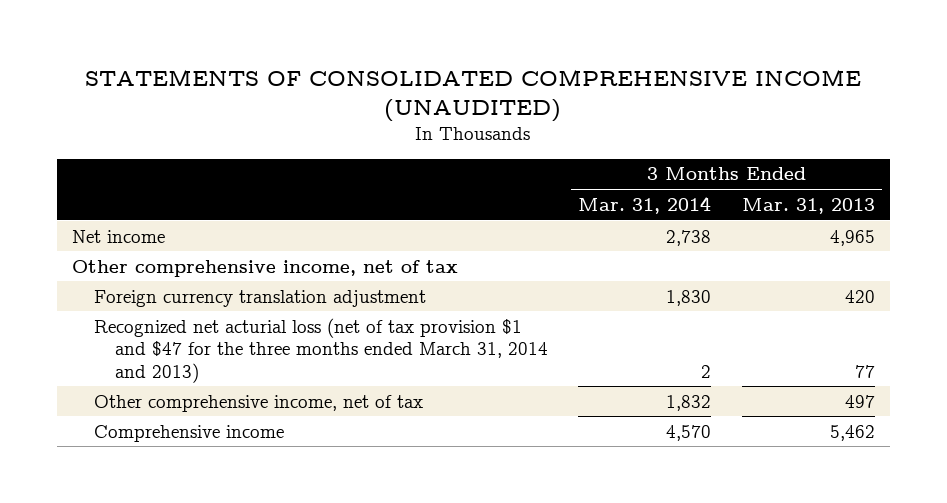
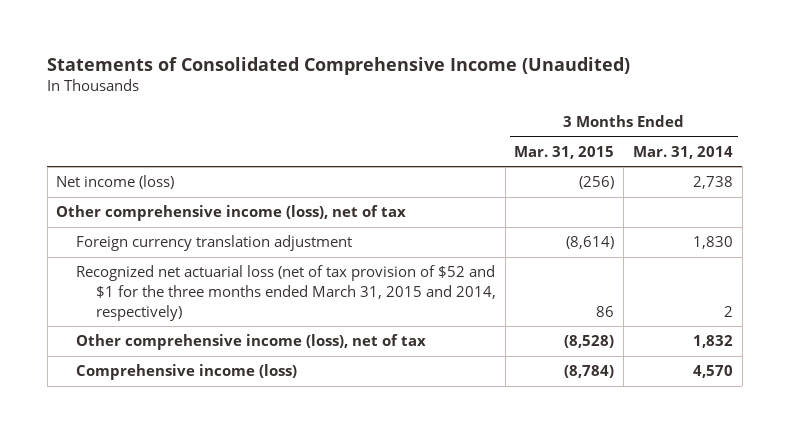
[85,68,862,122] STATEMENTS OF CONSOLIDATED COMPREHENSIVE INCOME (UNAUDITED) -> [47,56,631,75] Statements of Consolidated Comprehensive Income (Unaudited)
[741,197,875,214] Mar. 31, 2013 -> none
none -> [514,145,615,159] Mar. 31, 2015
[72,229,166,243] Net income -> [56,175,175,190] Net income (loss)
[72,259,459,277] Other comprehensive income, net of tax -> [56,205,407,222] Other comprehensive income (loss), net of tax
[93,317,549,383] Recognized net acturial loss (net of tax provision $1 and $47 for the three months ended March 31, 2014 and 2013) -> [76,265,496,321] Recognized net actuarial loss (net of tax provision of $52 and $1 for the three months ended March 31, 2015 and 2014, respectively)
[93,394,423,412] Other comprehensive income, net of tax -> [76,334,427,351] Other comprehensive income (loss), net of tax
[93,424,284,442] Comprehensive income -> [76,364,298,381] Comprehensive income (loss)

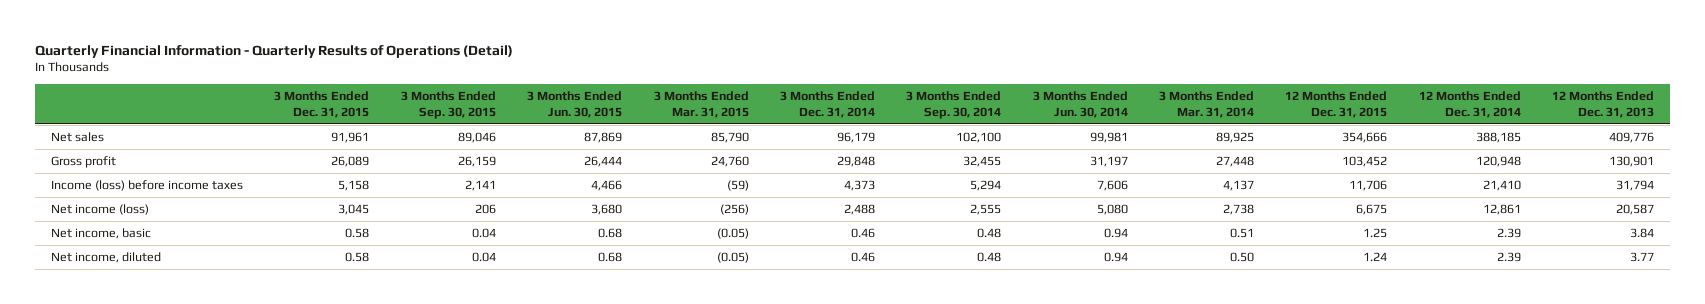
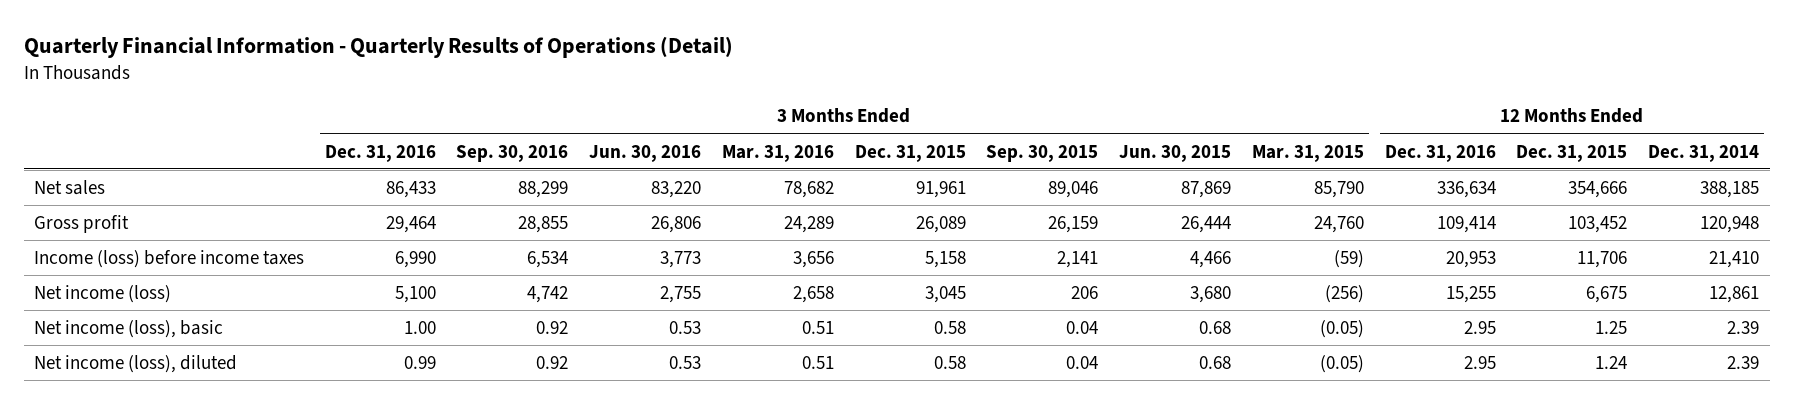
[779,90,875,118] 3 Months Ended Dec. 31, 2014 -> none
[906,90,1002,119] 3 Months Ended Sep. 30, 2014 -> none
[1032,90,1128,118] 3 Months Ended Jun. 30, 2014 -> none
[1159,90,1255,118] 3 Months Ended Mar. 31, 2014 -> none
[1552,90,1655,118] 12 Months Ended Dec. 31, 2013 -> none
none -> [324,144,436,162] Dec. 31, 2016
none -> [456,144,569,162] Sep. 30, 2016
none -> [589,144,702,162] Jun. 30, 2016
none -> [721,144,834,162] Mar. 31, 2016
none -> [1384,144,1496,162] Dec. 31, 2016
[51,228,152,240] Net income, basic -> [33,319,223,338] Net income (loss), basic
[51,252,162,264] Net income, diluted -> [33,354,237,373] Net income (loss), diluted

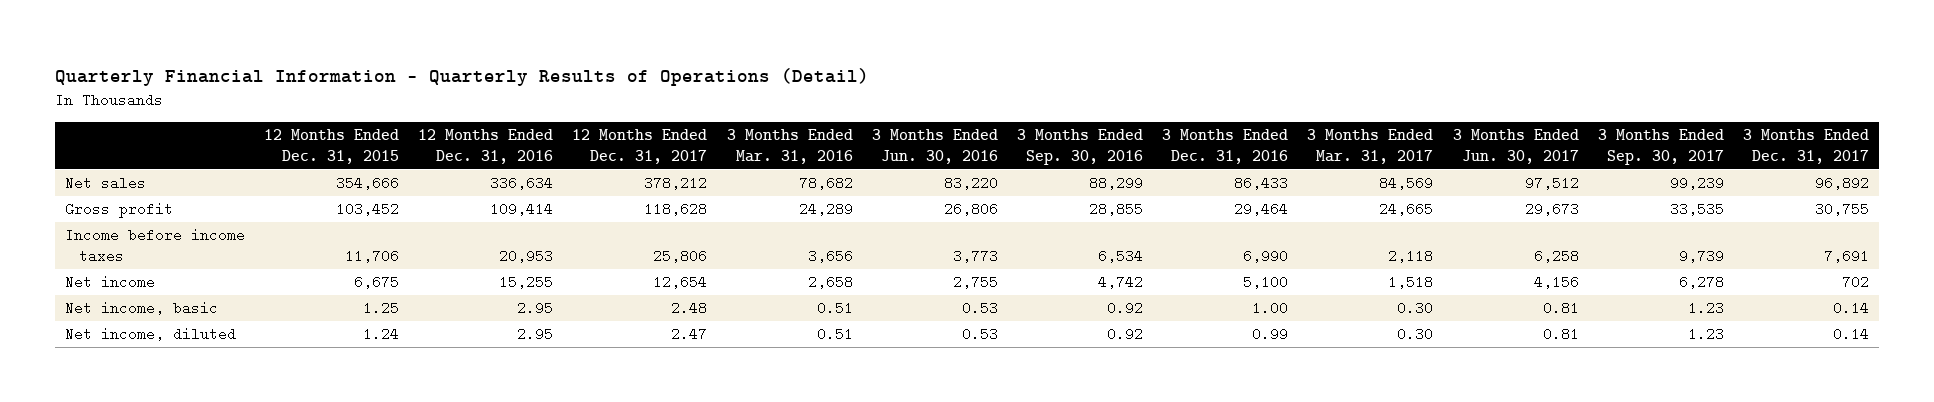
[854,144,966,162] Dec. 31, 2015 -> none
[986,144,1099,162] Sep. 30, 2015 -> none
[1119,144,1232,162] Jun. 30, 2015 -> none
[1251,144,1364,162] Mar. 31, 2015 -> none
[1648,144,1760,162] Dec. 31, 2014 -> none
none -> [572,128,708,164] 12 Months Ended Dec. 31, 2017
none -> [1307,128,1434,164] 3 Months Ended Mar. 31, 2017
none -> [1452,128,1579,164] 3 Months Ended Jun. 30, 2017
none -> [1597,128,1724,165] 3 Months Ended Sep. 30, 2017
none -> [1742,128,1869,164] 3 Months Ended Dec. 31, 2017
[33,249,304,268] Income (loss) before income taxes -> [64,228,245,264] Income before income taxes
[33,284,171,303] Net income (loss) -> [64,275,155,290] Net income
[33,319,223,338] Net income (loss), basic -> [64,301,218,316] Net income, basic
[33,354,237,373] Net income (loss), diluted -> [64,327,236,342] Net income, diluted

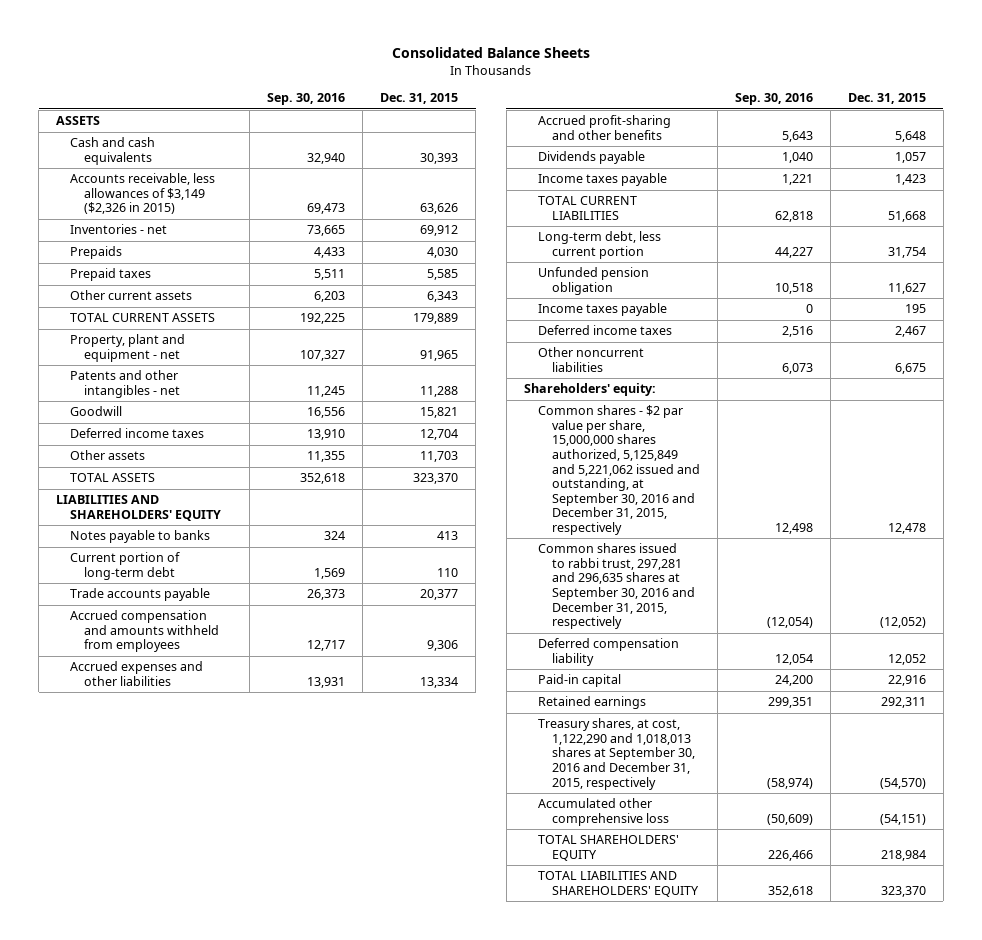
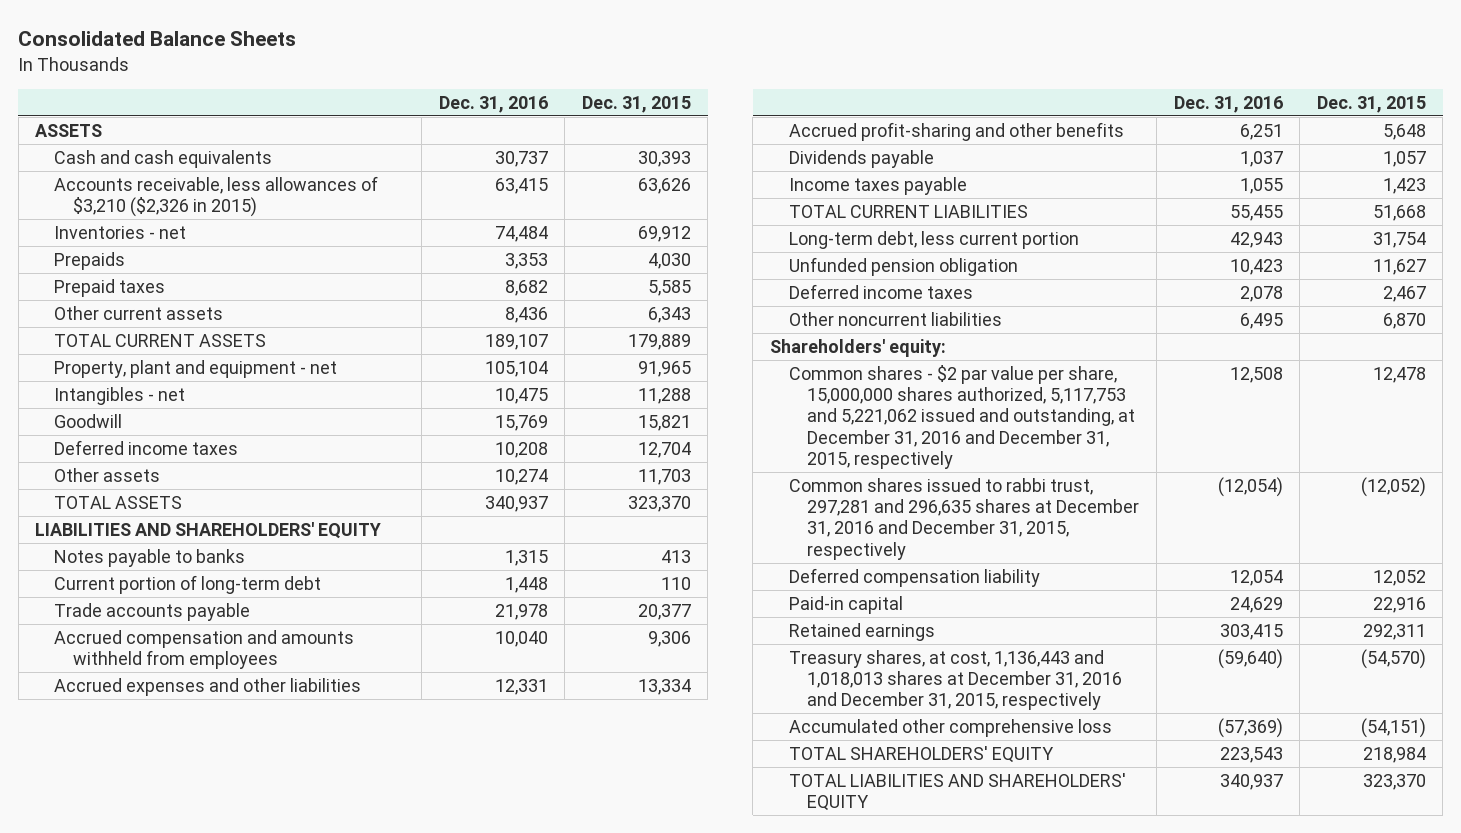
[267,93,346,106] Sep. 30, 2016 -> none
none -> [438,95,548,113] Dec. 31, 2016
[70,173,216,215] Accounts receivable, less allowances of $3,149 ($2,326 in 2015) -> [54,175,379,218] Accounts receivable, less allowances of $3,210 ($2,326 in 2015)
[70,370,181,398] Patents and other intangibles - net -> [54,386,186,405] Intangibles - net
[537,303,667,317] Income taxes payable -> none
[894,362,926,374] 6,675 -> [1382,312,1426,329] 6,870
[537,405,700,535] Common shares - $2 par value per share, 15,000,000 shares authorized, 5,125,849 and 5,221,062 issued and outstanding, at September 30, 2016 and December 31, 2015, respectively -> [788,364,1136,469] Common shares - $2 par value per share, 15,000,000 shares authorized, 5,117,753 and 5,221,062 issued and outstanding, at December 31, 2016 and December 31, 2015, respectively
[537,543,695,630] Common shares issued to rabbi trust, 297,281 and 296,635 shares at September 30, 2016 and December 31, 2015, respectively -> [788,477,1140,560] Common shares issued to rabbi trust, 297,281 and 296,635 shares at December 31, 2016 and December 31, 2015, respectively
[537,718,695,790] Treasury shares, at cost, 1,122,290 and 1,018,013 shares at September 30, 2016 and December 31, 2015, respectively -> [788,649,1123,711] Treasury shares, at cost, 1,136,443 and 1,018,013 shares at December 31, 2016 and December 31, 2015, respectively

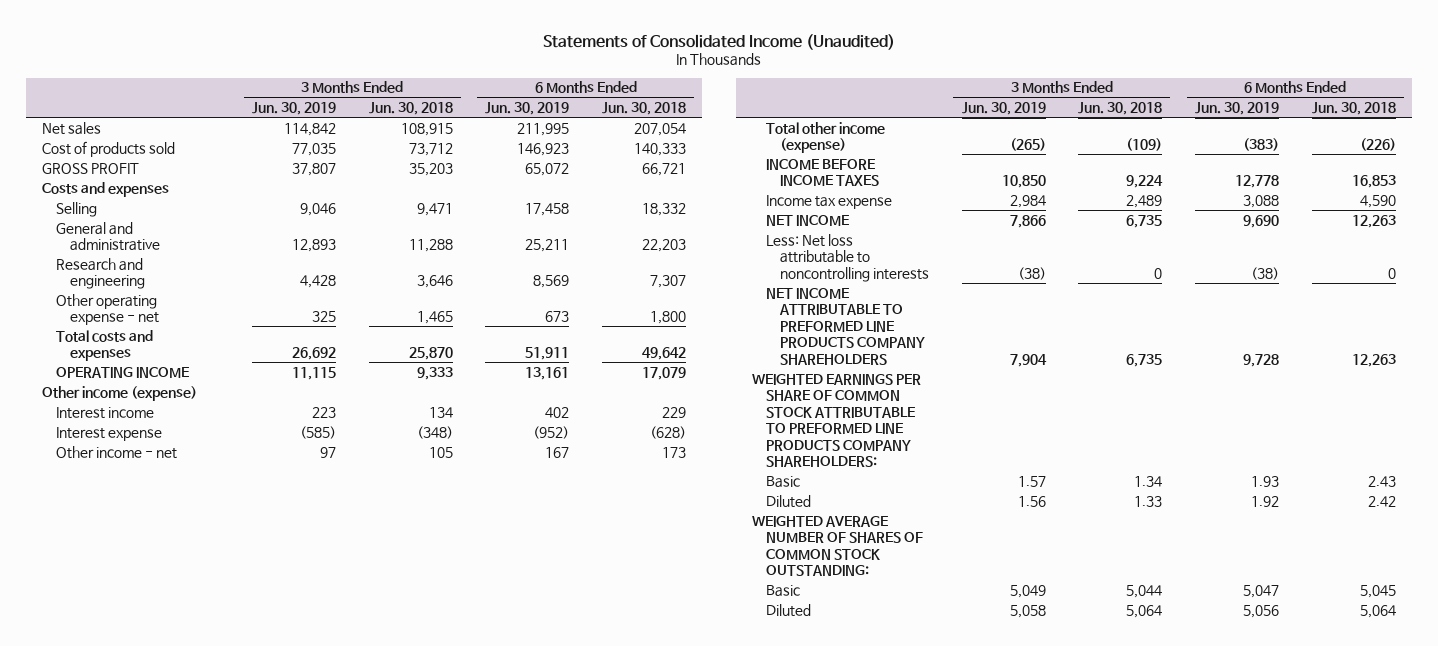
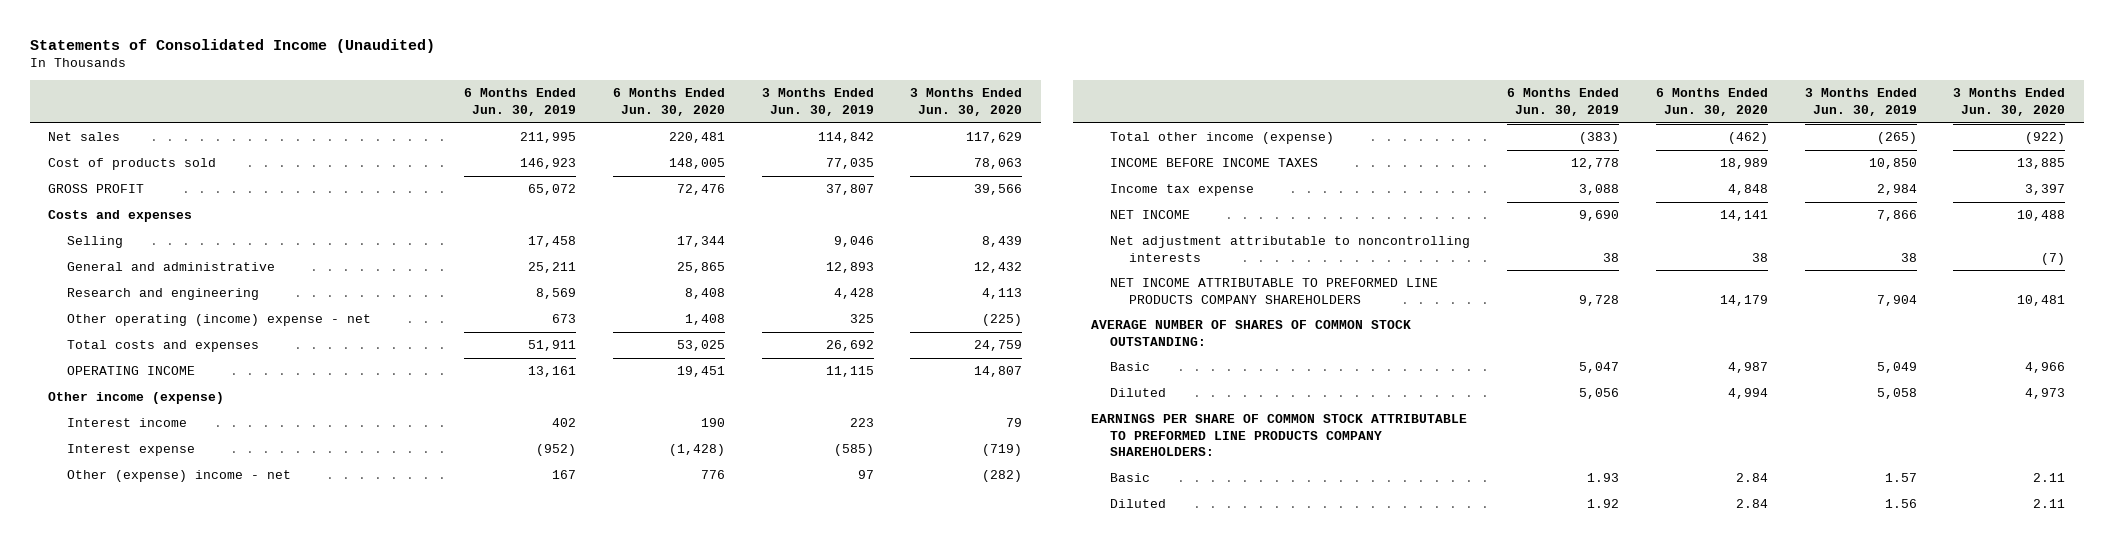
[368,102,453,116] Jun. 30, 2018 -> none
[601,102,686,116] Jun. 30, 2018 -> none
none -> [612,88,725,116] 6 Months Ended Jun. 30, 2020
none -> [910,88,1023,116] 3 Months Ended Jun. 30, 2020
[56,293,160,326] Other operating expense - net -> [67,314,372,327] Other operating (income) expense - net
[56,445,178,459] Other income - net -> [67,470,292,483] Other (expense) income - net
[765,233,929,282] Less: Net loss attributable to noncontrolling interests -> [1110,236,1471,262] Net adjustment attributable to noncontrolling interests
[1017,266,1046,280] (38) -> [1900,252,1917,262] 38
[1250,266,1279,280] (38) -> [1602,252,1619,262] 38
[751,373,921,468] WEIGHTED EARNINGS PER SHARE OF COMMON STOCK ATTRIBUTABLE TO PREFORMED LINE PRODUCTS COMPANY SHAREHOLDERS: -> none
[751,515,923,577] WEIGHTED AVERAGE NUMBER OF SHARES OF COMMON STOCK OUTSTANDING: -> [1091,320,1412,346] AVERAGE NUMBER OF SHARES OF COMMON STOCK OUTSTANDING:
none -> [1091,414,1468,457] EARNINGS PER SHARE OF COMMON STOCK ATTRIBUTABLE TO PREFORMED LINE PRODUCTS COMPANY SHAREHOLDERS:
[765,475,800,488] Basic -> [1110,473,1151,483] Basic
[765,494,811,508] Diluted -> [1110,499,1167,509] Diluted

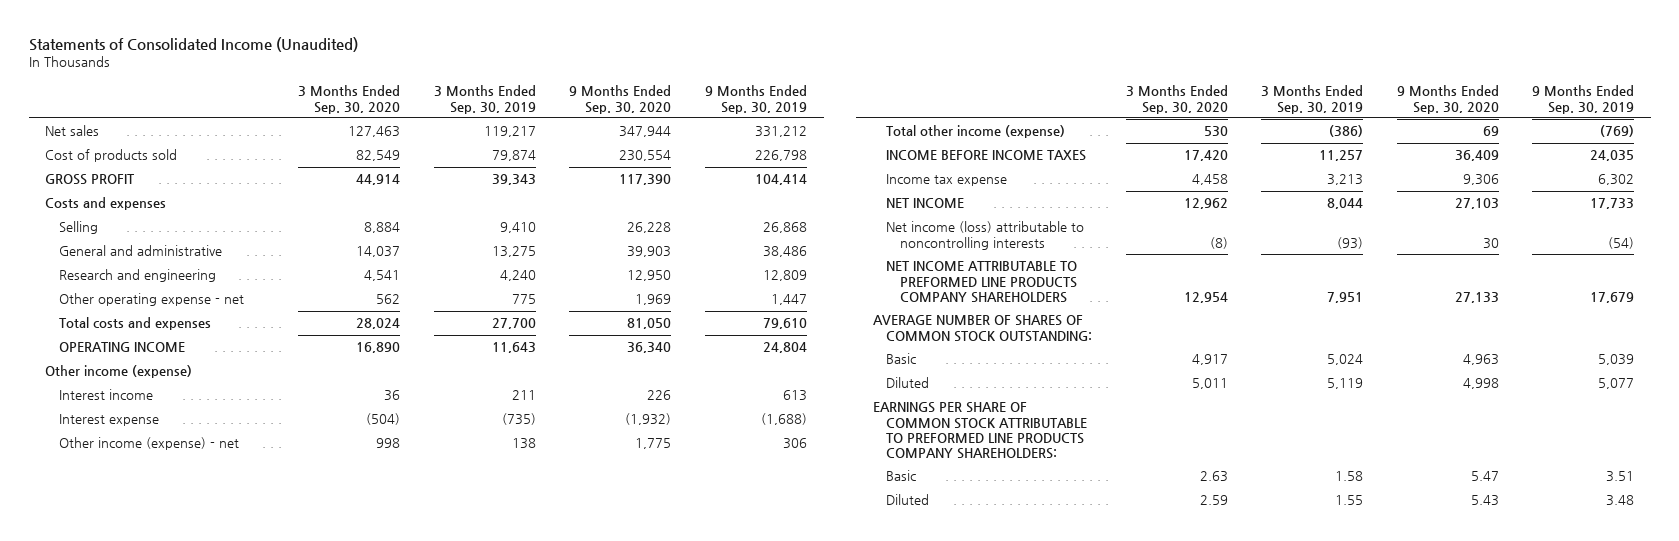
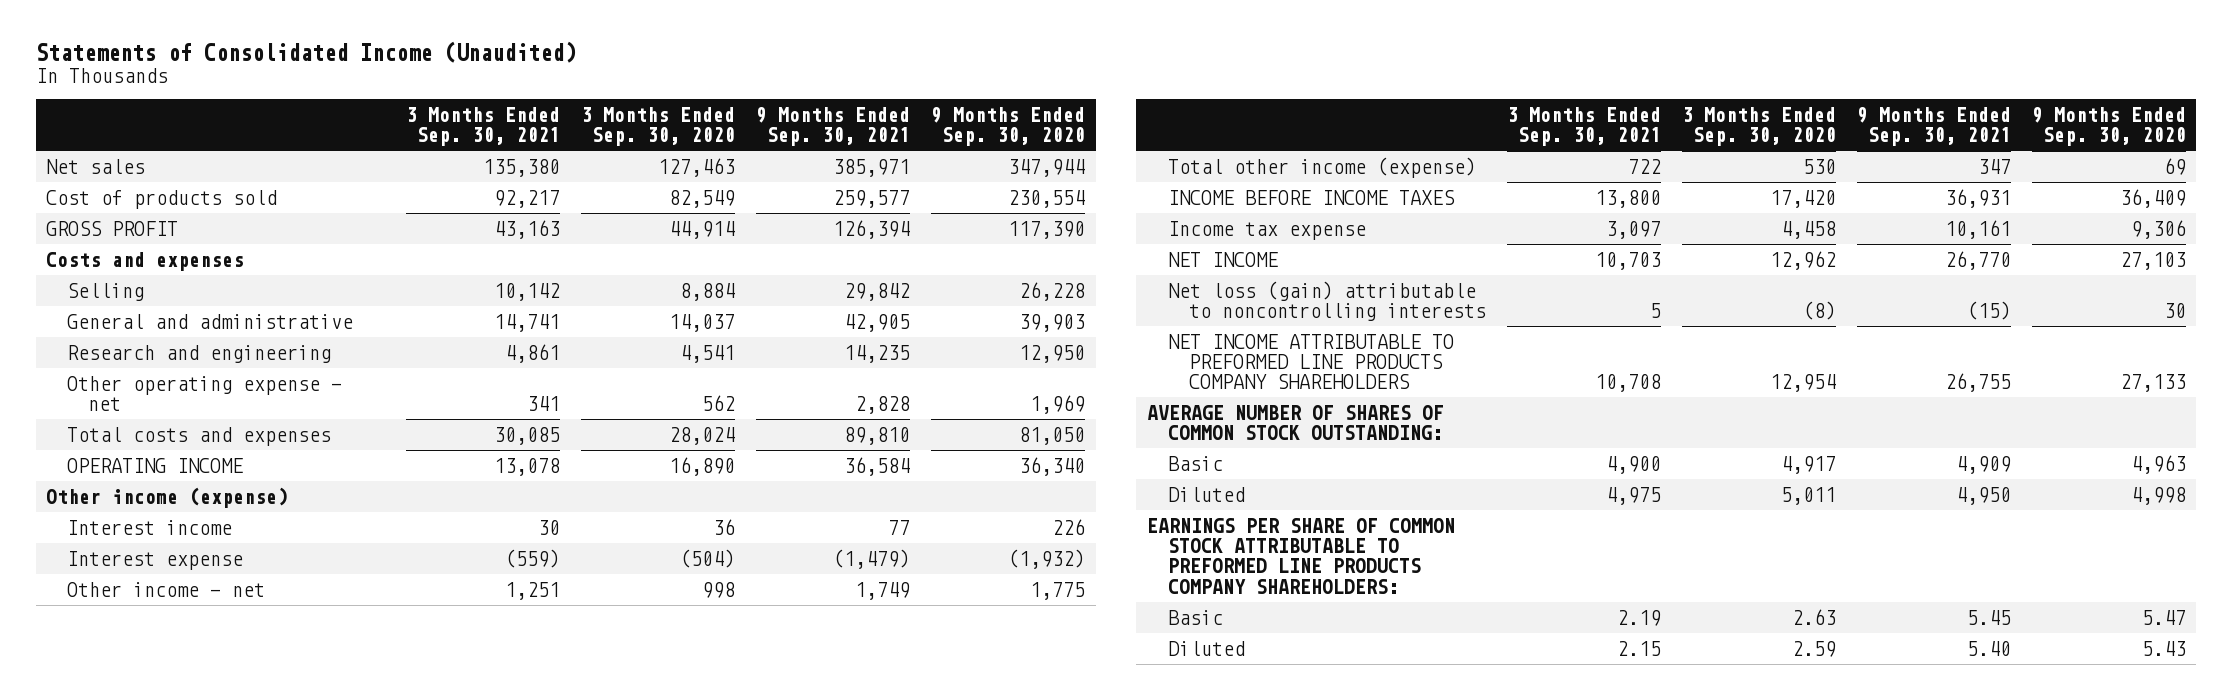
[433,85,536,114] 3 Months Ended Sep. 30, 2019 -> none
[704,85,807,114] 9 Months Ended Sep. 30, 2019 -> none
none -> [406,106,561,147] 3 Months Ended Sep. 30, 2021
none -> [756,106,911,147] 9 Months Ended Sep. 30, 2021
[58,437,239,451] Other income (expense) - net -> [67,581,266,597] Other income - net
[886,221,1085,250] Net income (loss) attributable to noncontrolling interests -> [1167,280,1486,322] Net loss (gain) attributable to noncontrolling interests

